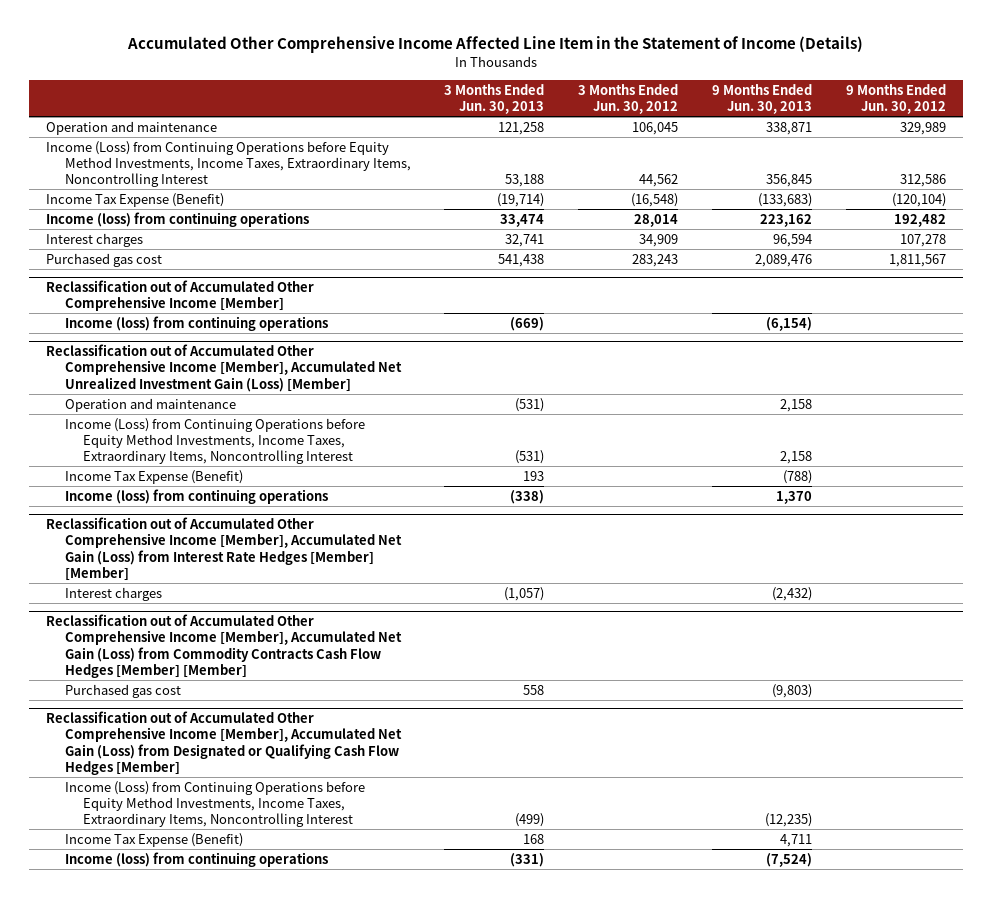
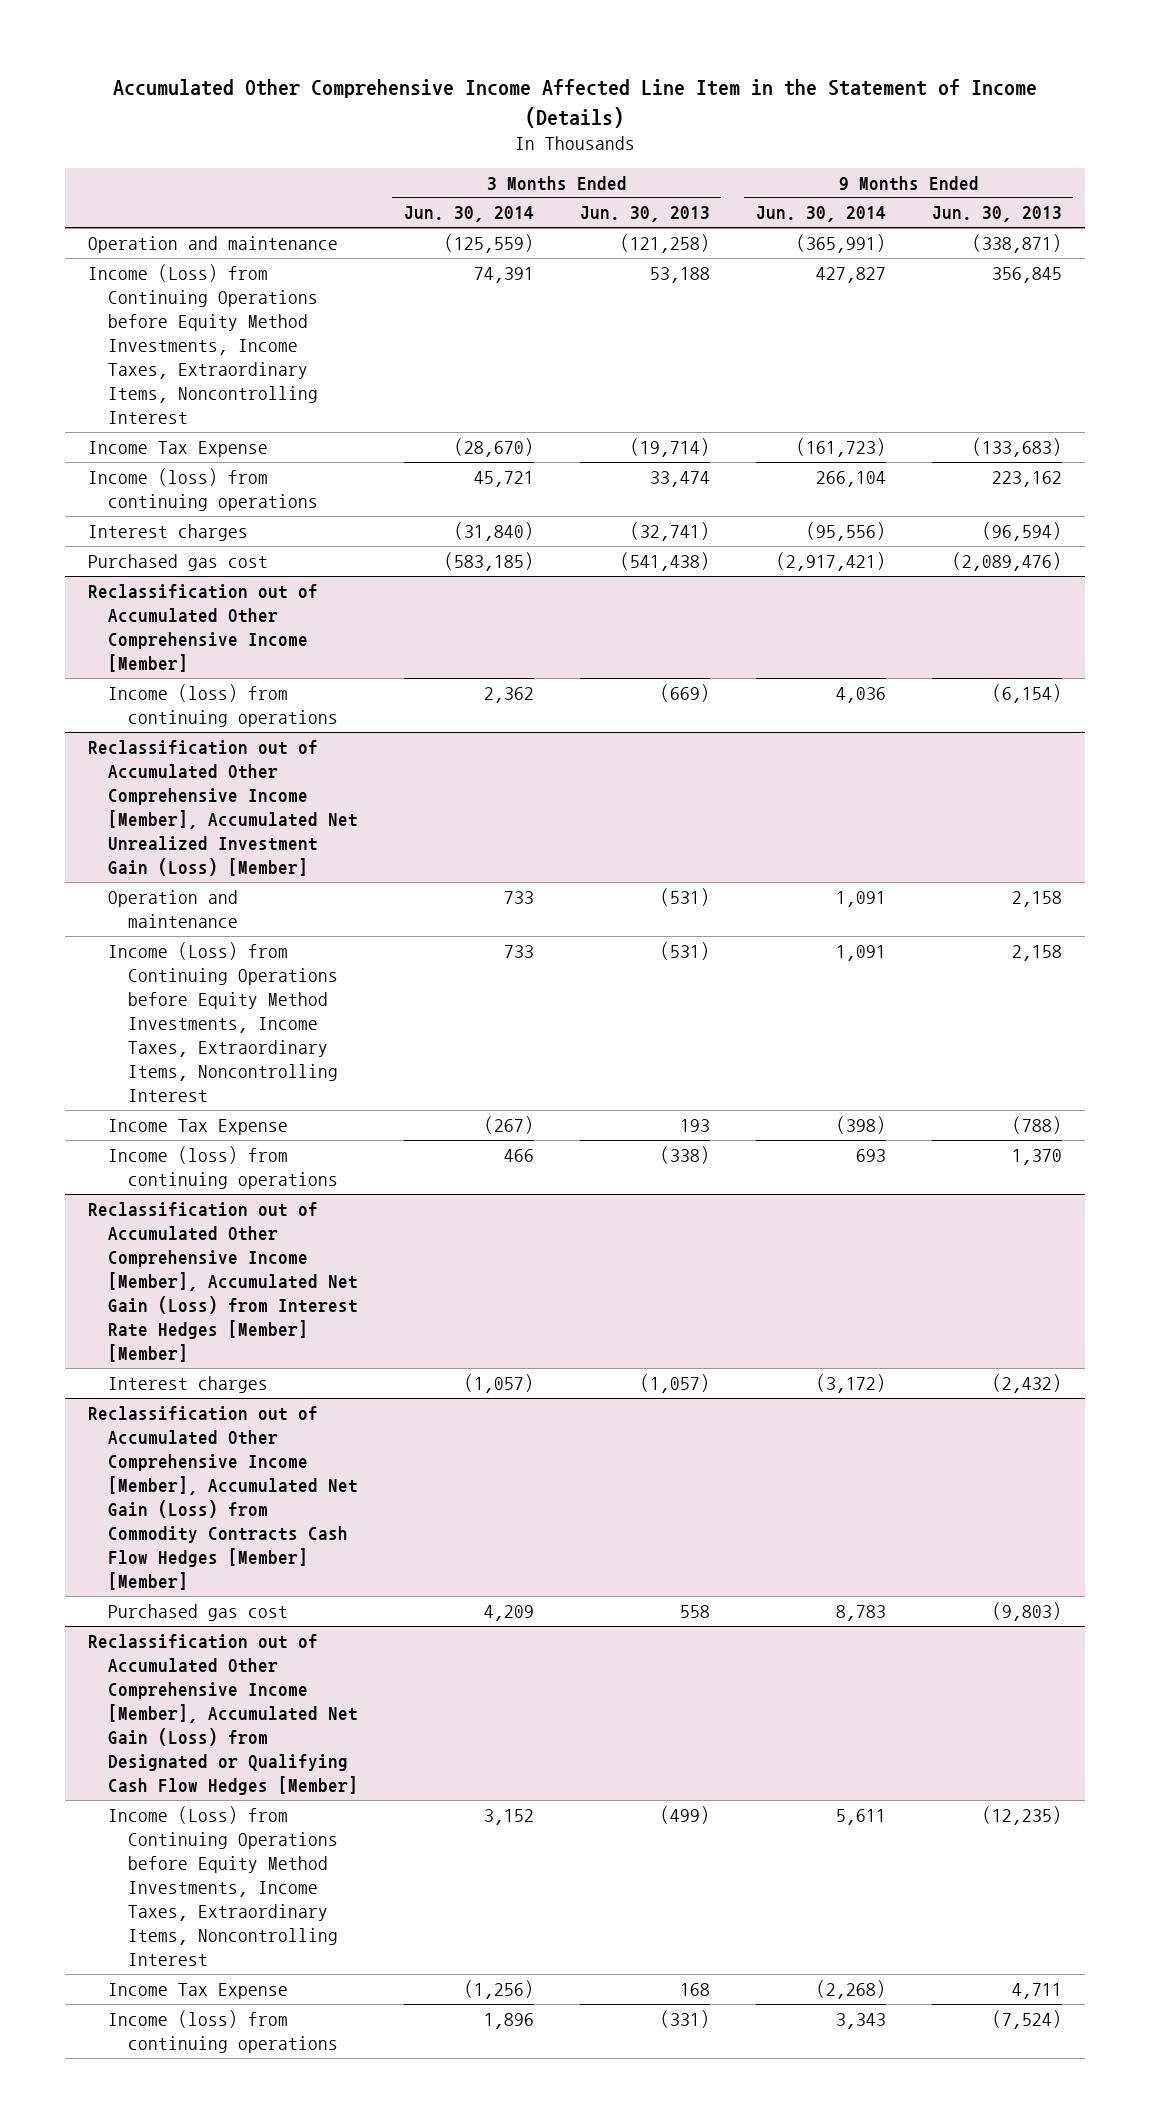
[578,83,679,114] 3 Months Ended Jun. 30, 2012 -> none
[845,83,946,114] 9 Months Ended Jun. 30, 2012 -> none
none -> [403,206,534,223] Jun. 30, 2014
none -> [755,206,886,223] Jun. 30, 2014
[498,121,545,135] 121,258 -> [619,233,710,253] (121,258)
[765,121,812,135] 338,871 -> [971,233,1062,253] (338,871)
[46,192,225,207] Income Tax Expense (Benefit) -> [87,440,268,457] Income Tax Expense
[505,233,545,247] 32,741 -> [629,521,710,541] (32,741)
[772,233,812,247] 96,594 -> [981,521,1062,541] (96,594)
[498,253,545,267] 541,438 -> [619,551,710,571] (541,438)
[754,253,812,267] 2,089,476 -> [951,551,1062,571] (2,089,476)
[64,469,243,484] Income Tax Expense (Benefit) -> [107,1118,288,1135] Income Tax Expense
[64,832,243,847] Income Tax Expense (Benefit) -> [107,1982,288,1999] Income Tax Expense

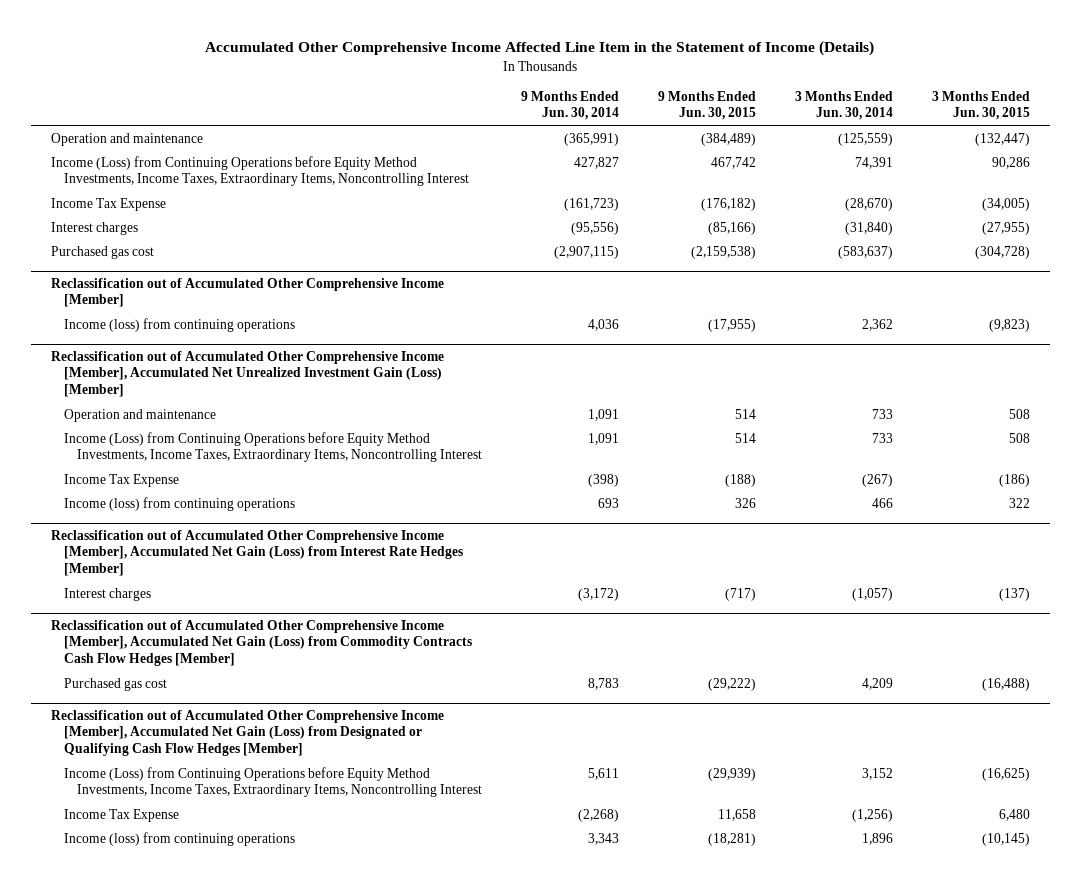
[579,206,710,223] Jun. 30, 2013 -> none
[931,206,1062,223] Jun. 30, 2013 -> none
none -> [657,90,756,121] 9 Months Ended Jun. 30, 2015
none -> [932,90,1031,121] 3 Months Ended Jun. 30, 2015
[87,467,318,511] Income (loss) from continuing operations -> none
[443,551,534,571] (583,185) -> [838,245,894,259] (583,637)
[775,551,886,571] (2,917,421) -> [553,245,619,259] (2,907,115)
[87,1201,358,1362] Reclassification out of Accumulated Other Comprehensive Income [Member], Accumulated Net Gain (Loss) from Interest Rate Hedges [Member] [Member] -> [50,529,463,576] Reclassification out of Accumulated Other Comprehensive Income [Member], Accumulated Net Gain (Loss) from Interest Rate Hedges [Member]
[87,1405,358,1590] Reclassification out of Accumulated Other Comprehensive Income [Member], Accumulated Net Gain (Loss) from Commodity Contracts Cash Flow Hedges [Member] [Member] -> [50,619,472,666] Reclassification out of Accumulated Other Comprehensive Income [Member], Accumulated Net Gain (Loss) from Commodity Contracts Cash Flow Hedges [Member]

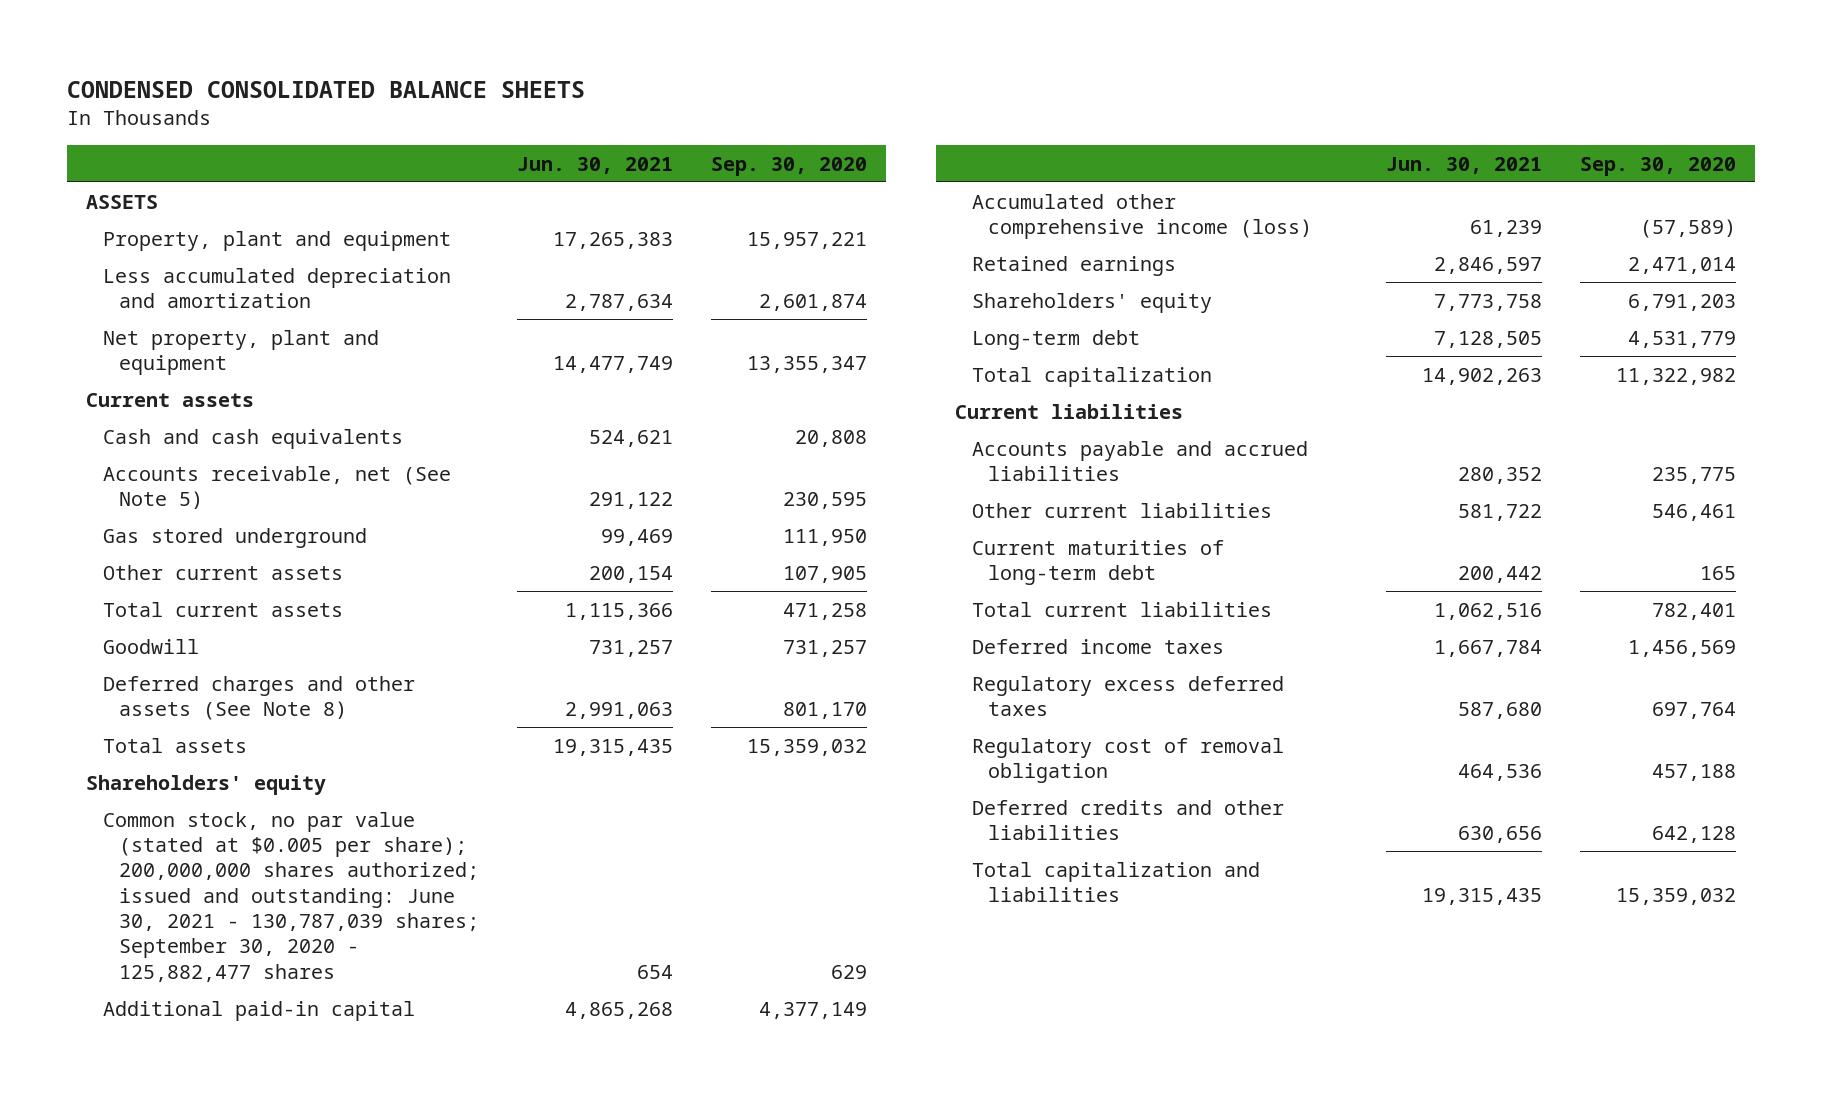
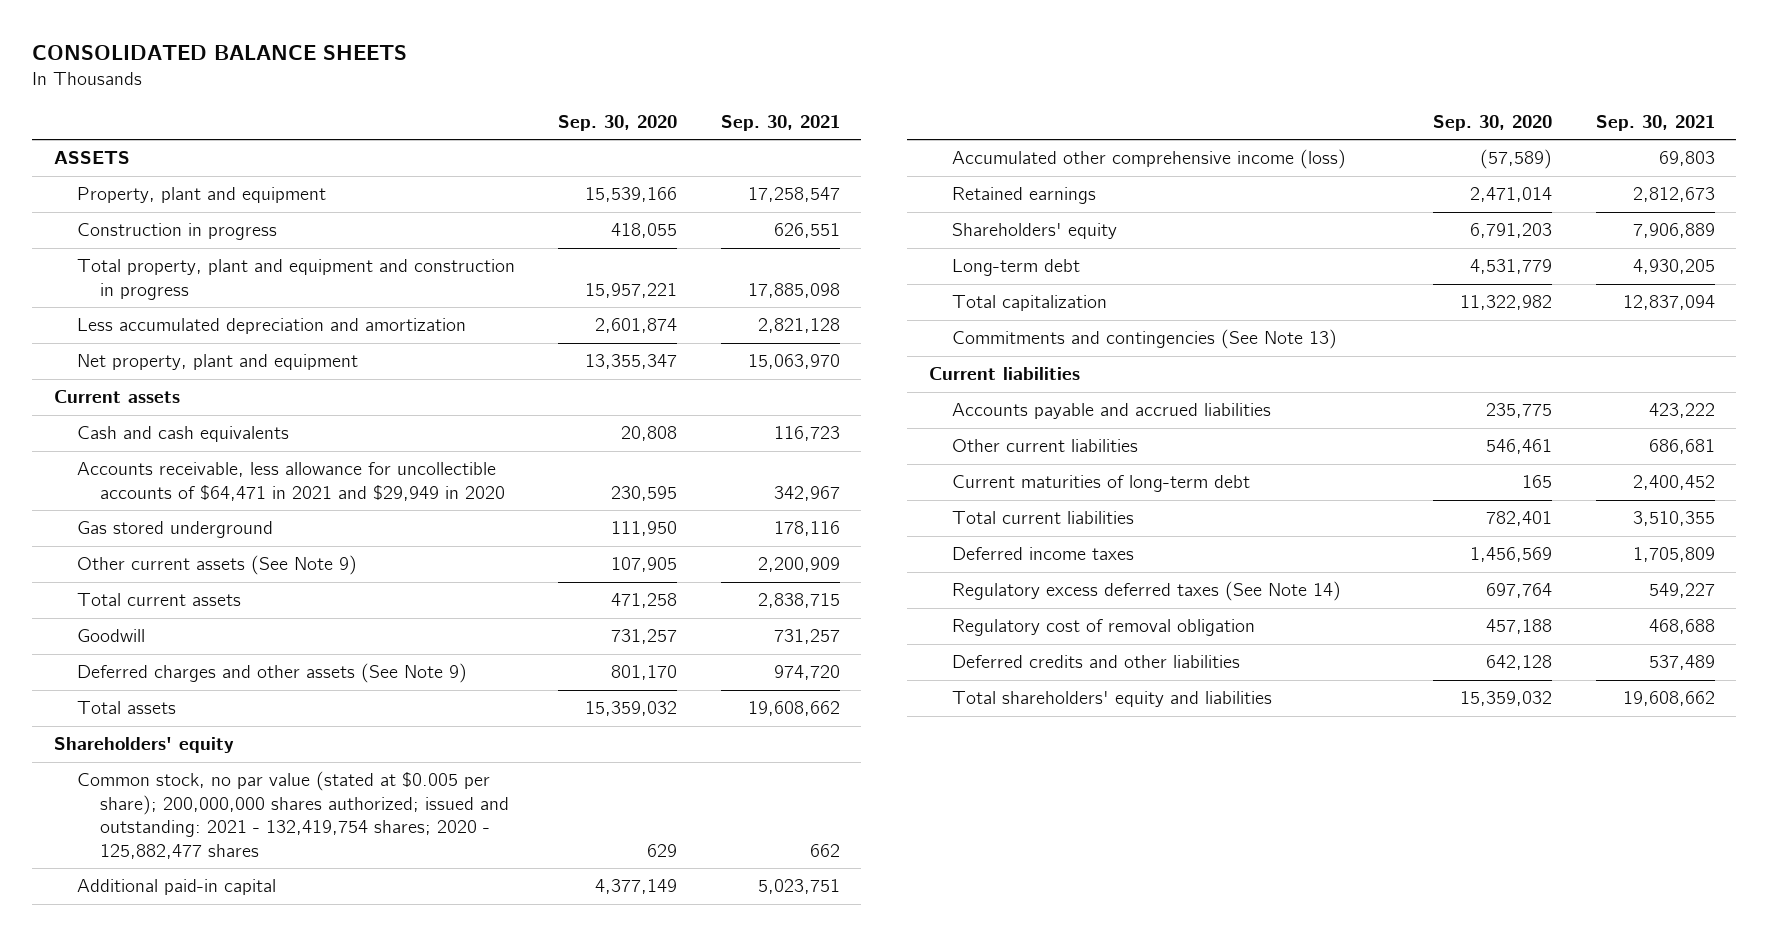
[67,81,586,99] CONDENSED CONSOLIDATED BALANCE SHEETS -> [32,45,408,61] CONSOLIDATED BALANCE SHEETS
[517,156,674,174] Jun. 30, 2021 -> none
none -> [720,114,840,131] Sep. 30, 2021
[747,231,868,249] 15,957,221 -> [585,187,678,203] 15,539,166
none -> [76,223,277,241] Construction in progress
none -> [76,259,515,300] Total property, plant and equipment and construction in progress
[102,465,451,509] Accounts receivable, net (See Note 5) -> [76,462,505,501] Accounts receivable, less allowance for uncollectible accounts of $64,471 in 2021 and $29,949 in 2020
[102,564,343,580] Other current assets -> [76,555,357,576] Other current assets (See Note 9)
[102,675,415,720] Deferred charges and other assets (See Note 8) -> [76,663,467,684] Deferred charges and other assets (See Note 9)
[102,811,480,982] Common stock, no par value (stated at $0.005 per share); 200,000,000 shares authorized; issued and outstanding: June 30, 2021 - 130,787,039 shares; September 30, 2020 - 125,882,477 shares -> [76,771,509,859] Common stock, no par value (stated at $0.005 per share); 200,000,000 shares authorized; issued and outstanding: 2021 - 132,419,754 shares; 2020 - 125,882,477 shares
none -> [951,329,1337,350] Commitments and contingencies (See Note 13)
[971,675,1284,716] Regulatory excess deferred taxes -> [951,581,1341,602] Regulatory excess deferred taxes (See Note 14)
[971,861,1260,902] Total capitalization and liabilities -> [951,691,1272,708] Total shareholders' equity and liabilities

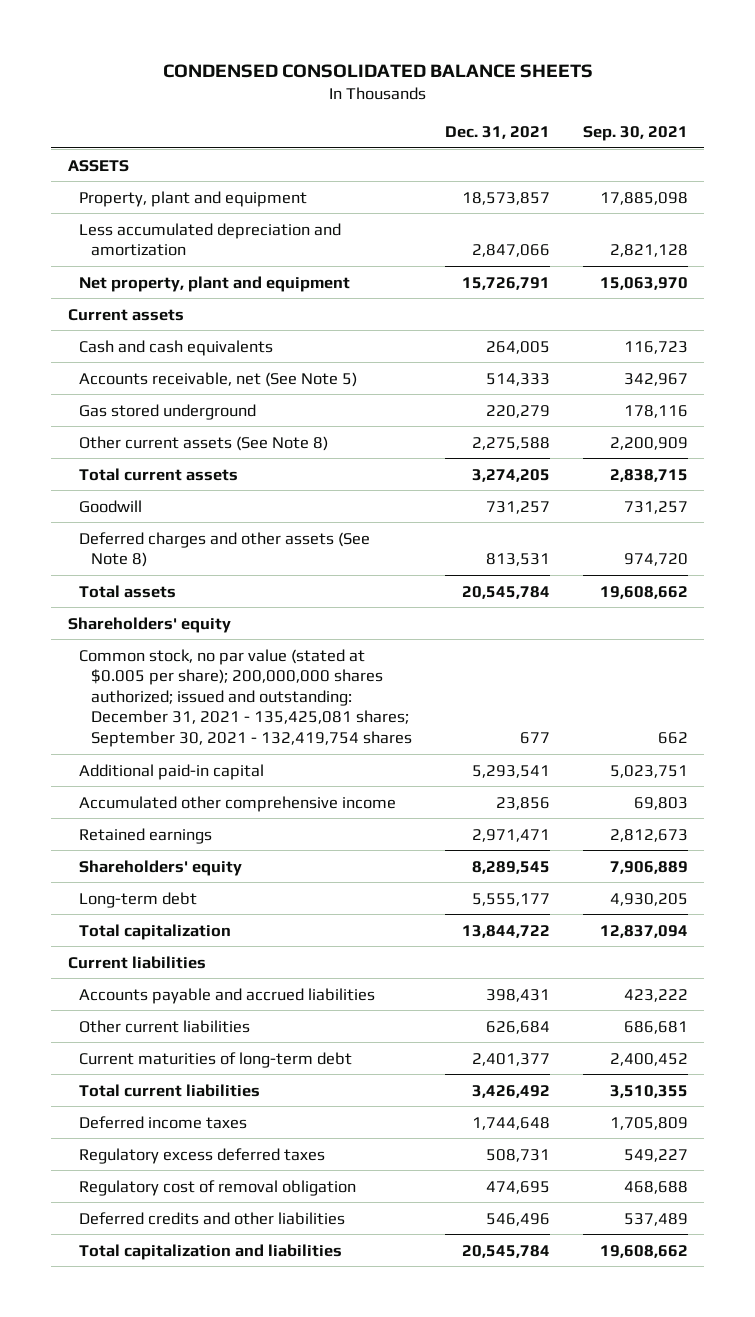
[32,45,408,61] CONSOLIDATED BALANCE SHEETS -> [162,63,593,78] CONDENSED CONSOLIDATED BALANCE SHEETS
[558,114,678,131] Sep. 30, 2020 -> none
none -> [444,125,550,139] Dec. 31, 2021
[76,223,277,241] Construction in progress -> none
[76,259,515,300] Total property, plant and equipment and construction in progress -> none
[747,187,840,203] 17,258,547 -> [599,191,688,205] 17,885,098
[76,462,505,501] Accounts receivable, less allowance for uncollectible accounts of $64,471 in 2021 and $29,949 in 2020 -> [79,371,358,387] Accounts receivable, net (See Note 5)
[76,555,357,576] Other current assets (See Note 9) -> [79,435,329,451] Other current assets (See Note 8)
[76,663,467,684] Deferred charges and other assets (See Note 9) -> [79,531,371,568] Deferred charges and other assets (See Note 8)
[76,771,509,859] Common stock, no par value (stated at $0.005 per share); 200,000,000 shares authorized; issued and outstanding: 2021 - 132,419,754 shares; 2020 - 125,882,477 shares -> [79,648,413,747] Common stock, no par value (stated at $0.005 per share); 200,000,000 shares authorized; issued and outstanding: December 31, 2021 - 135,425,081 shares; September 30, 2021 - 132,419,754 shares
[951,149,1346,170] Accumulated other comprehensive income (loss) -> [79,795,397,812] Accumulated other comprehensive income
[951,329,1337,350] Commitments and contingencies (See Note 13) -> none
[951,581,1341,602] Regulatory excess deferred taxes (See Note 14) -> [79,1147,326,1164] Regulatory excess deferred taxes
[951,691,1272,708] Total shareholders' equity and liabilities -> [79,1243,343,1260] Total capitalization and liabilities

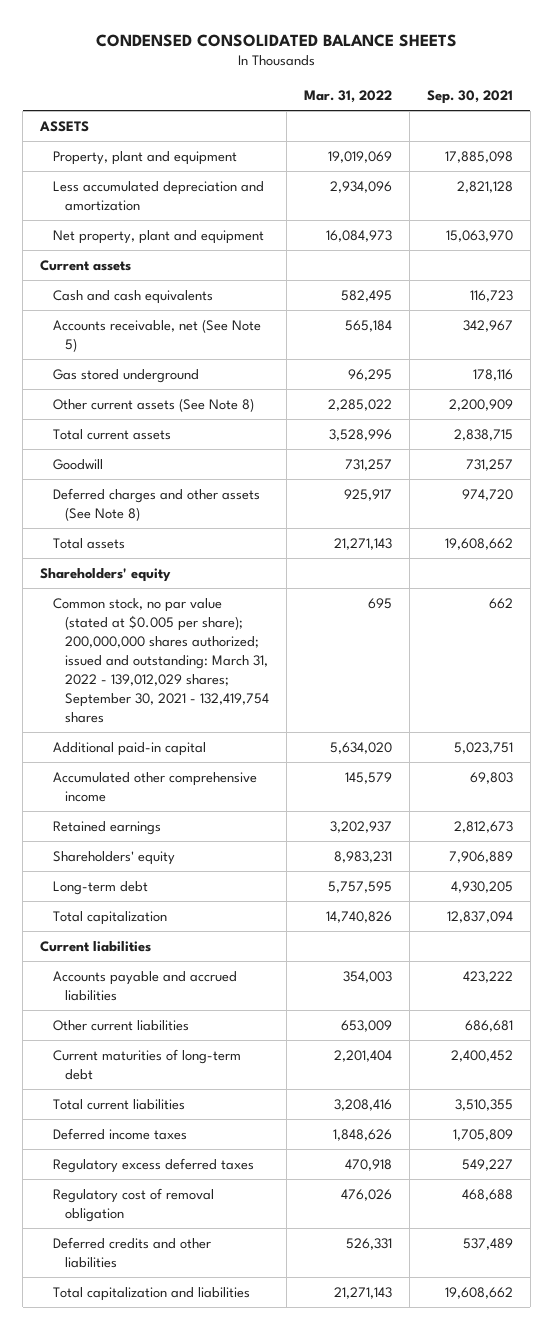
[444,125,550,139] Dec. 31, 2021 -> none
none -> [304,89,393,103] Mar. 31, 2022
[79,648,413,747] Common stock, no par value (stated at $0.005 per share); 200,000,000 shares authorized; issued and outstanding: December 31, 2021 - 135,425,081 shares; September 30, 2021 - 132,419,754 shares -> [52,598,270,723] Common stock, no par value (stated at $0.005 per share); 200,000,000 shares authorized; issued and outstanding: March 31, 2022 - 139,012,029 shares; September 30, 2021 - 132,419,754 shares

